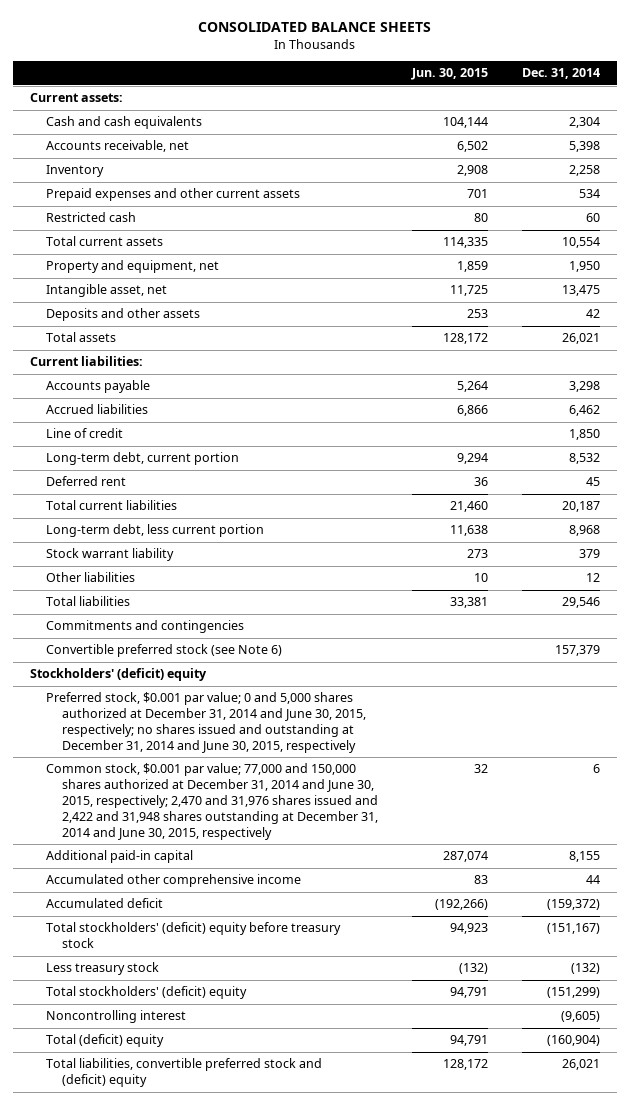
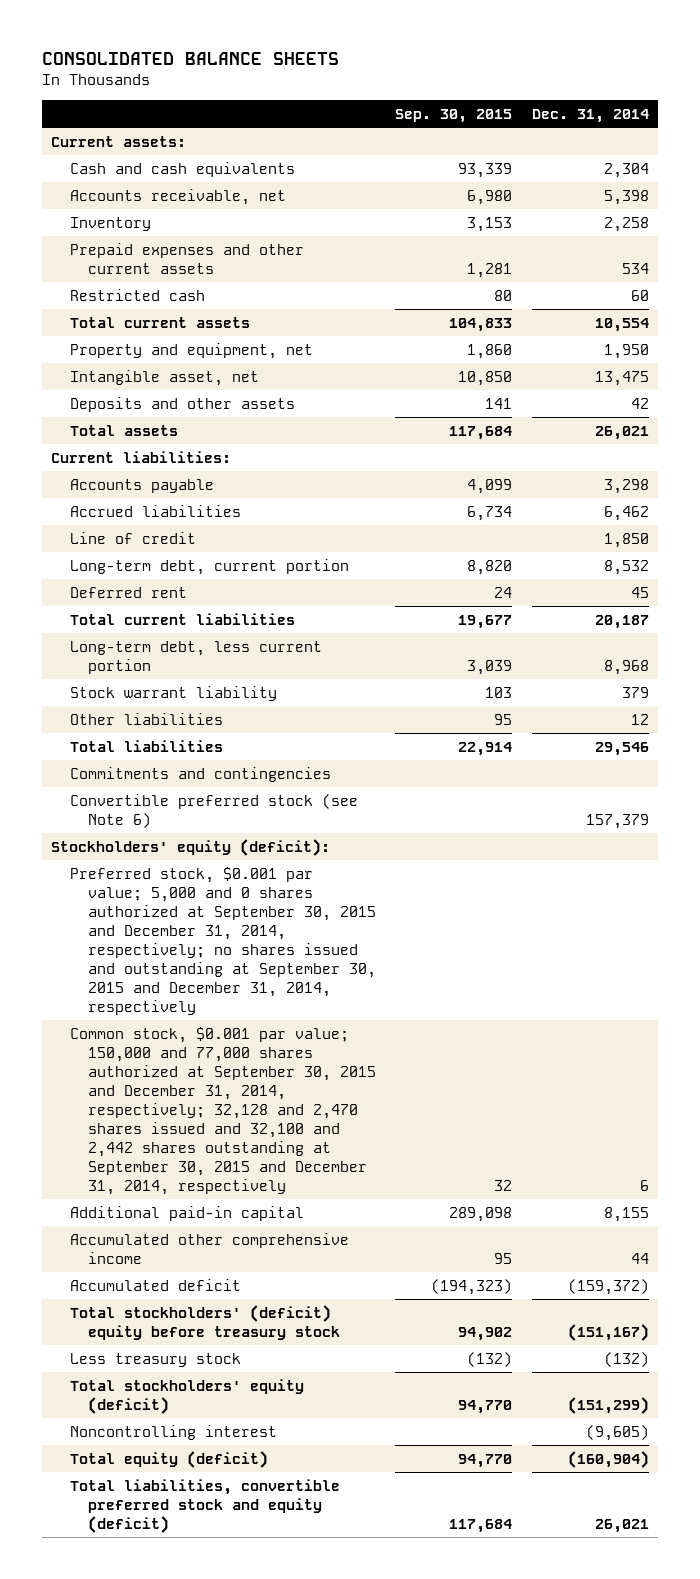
[411,68,489,81] Jun. 30, 2015 -> none
none -> [395,108,513,123] Sep. 30, 2015
[29,668,207,682] Stockholders' (deficit) equity -> [51,838,331,856] Stockholders' equity (deficit):
[45,692,367,753] Preferred stock, $0.001 par value; 0 and 5,000 shares authorized at December 31, 2014 and June 30, 2015, respectively; no shares issued and outstanding at December 31, 2014 and June 30, 2015, respectively -> [69,866,377,1016] Preferred stock, $0.001 par value; 5,000 and 0 shares authorized at September 30, 2015 and December 31, 2014, respectively; no shares issued and outstanding at September 30, 2015 and December 31, 2014, respectively
[45,763,379,840] Common stock, $0.001 par value; 77,000 and 150,000 shares authorized at December 31, 2014 and June 30, 2015, respectively; 2,470 and 31,976 shares issued and 2,422 and 31,948 shares outstanding at December 31, 2014 and June 30, 2015, respectively -> [69,1026,377,1196] Common stock, $0.001 par value; 150,000 and 77,000 shares authorized at September 30, 2015 and December 31, 2014, respectively; 32,128 and 2,470 shares issued and 32,100 and 2,442 shares outstanding at September 30, 2015 and December 31, 2014, respectively
[45,986,247,1000] Total stockholders' (deficit) equity -> [69,1378,304,1414] Total stockholders' equity (deficit)
[45,1034,164,1048] Total (deficit) equity -> [69,1450,268,1468] Total equity (deficit)
[45,1058,322,1088] Total liabilities, convertible preferred stock and (deficit) equity -> [69,1478,340,1533] Total liabilities, convertible preferred stock and equity (deficit)

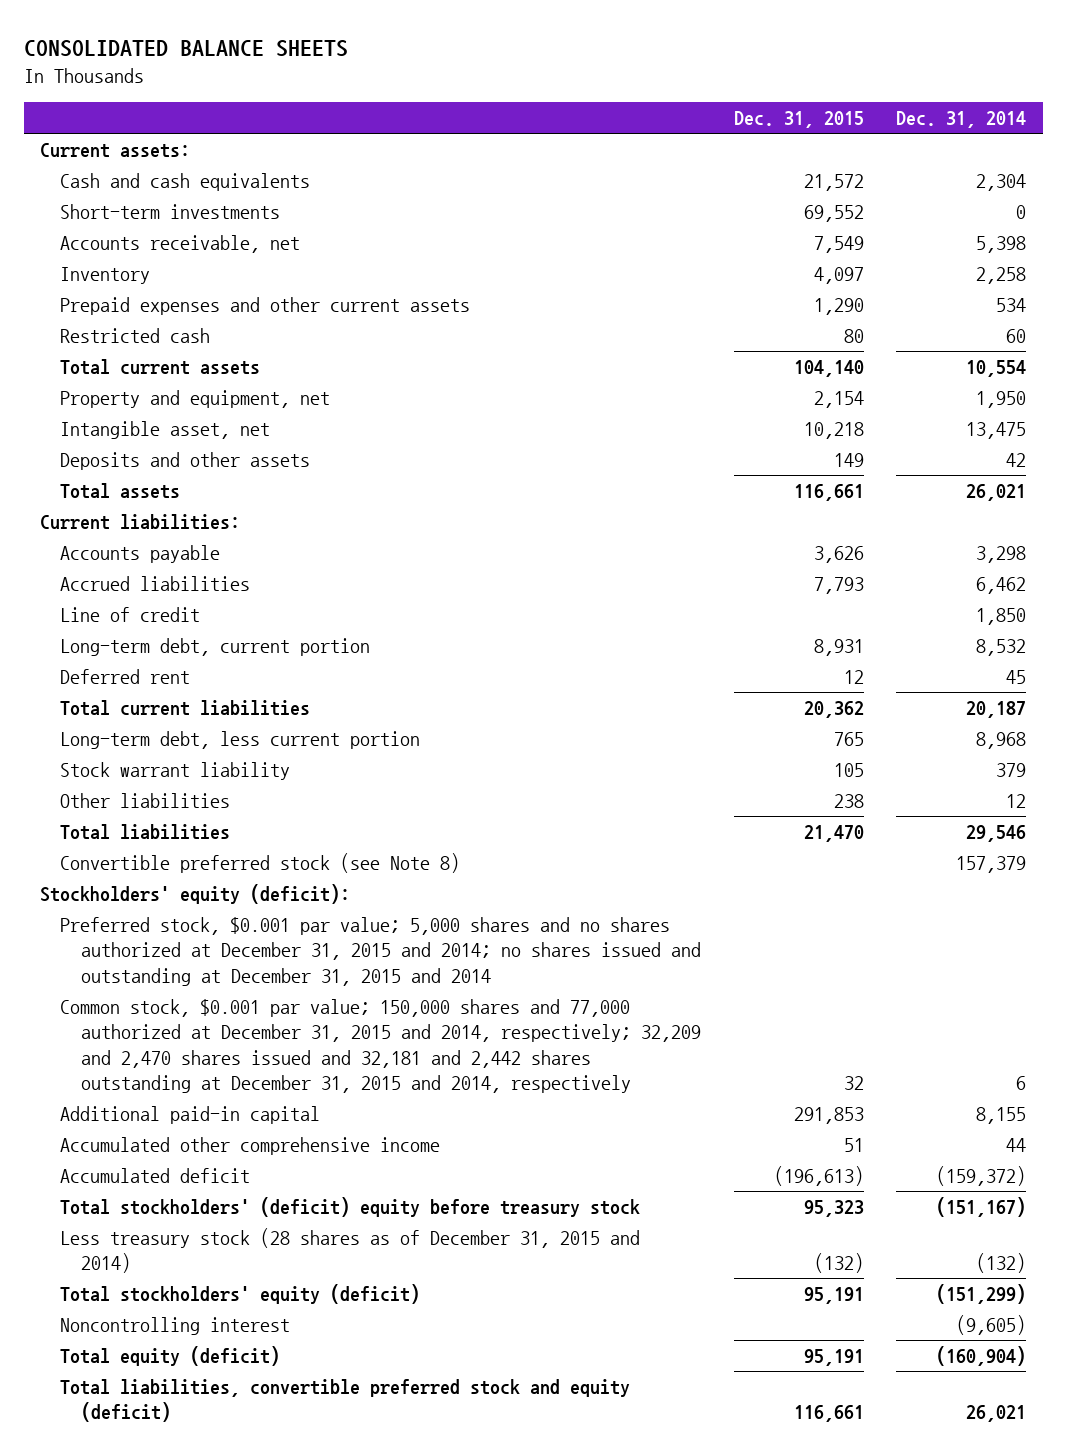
[395,108,513,123] Sep. 30, 2015 -> none
none -> [733,111,864,129] Dec. 31, 2015
none -> [60,203,281,219] Short-term investments
[69,766,331,782] Commitments and contingencies -> none
[69,793,358,828] Convertible preferred stock (see Note 6) -> [60,852,461,873] Convertible preferred stock (see Note 8)
[69,866,377,1016] Preferred stock, $0.001 par value; 5,000 and 0 shares authorized at September 30, 2015 and December 31, 2014, respectively; no shares issued and outstanding at September 30, 2015 and December 31, 2014, respectively -> [60,916,701,986] Preferred stock, $0.001 par value; 5,000 shares and no shares authorized at December 31, 2015 and 2014; no shares issued and outstanding at December 31, 2015 and 2014
[69,1026,377,1196] Common stock, $0.001 par value; 150,000 and 77,000 shares authorized at September 30, 2015 and December 31, 2014, respectively; 32,128 and 2,470 shares issued and 32,100 and 2,442 shares outstanding at September 30, 2015 and December 31, 2014, respectively -> [60,998,701,1093] Common stock, $0.001 par value; 150,000 shares and 77,000 authorized at December 31, 2015 and 2014, respectively; 32,209 and 2,470 shares issued and 32,181 and 2,442 shares outstanding at December 31, 2015 and 2014, respectively
[69,1352,241,1367] Less treasury stock -> [60,1227,641,1274] Less treasury stock (28 shares as of December 31, 2015 and 2014)

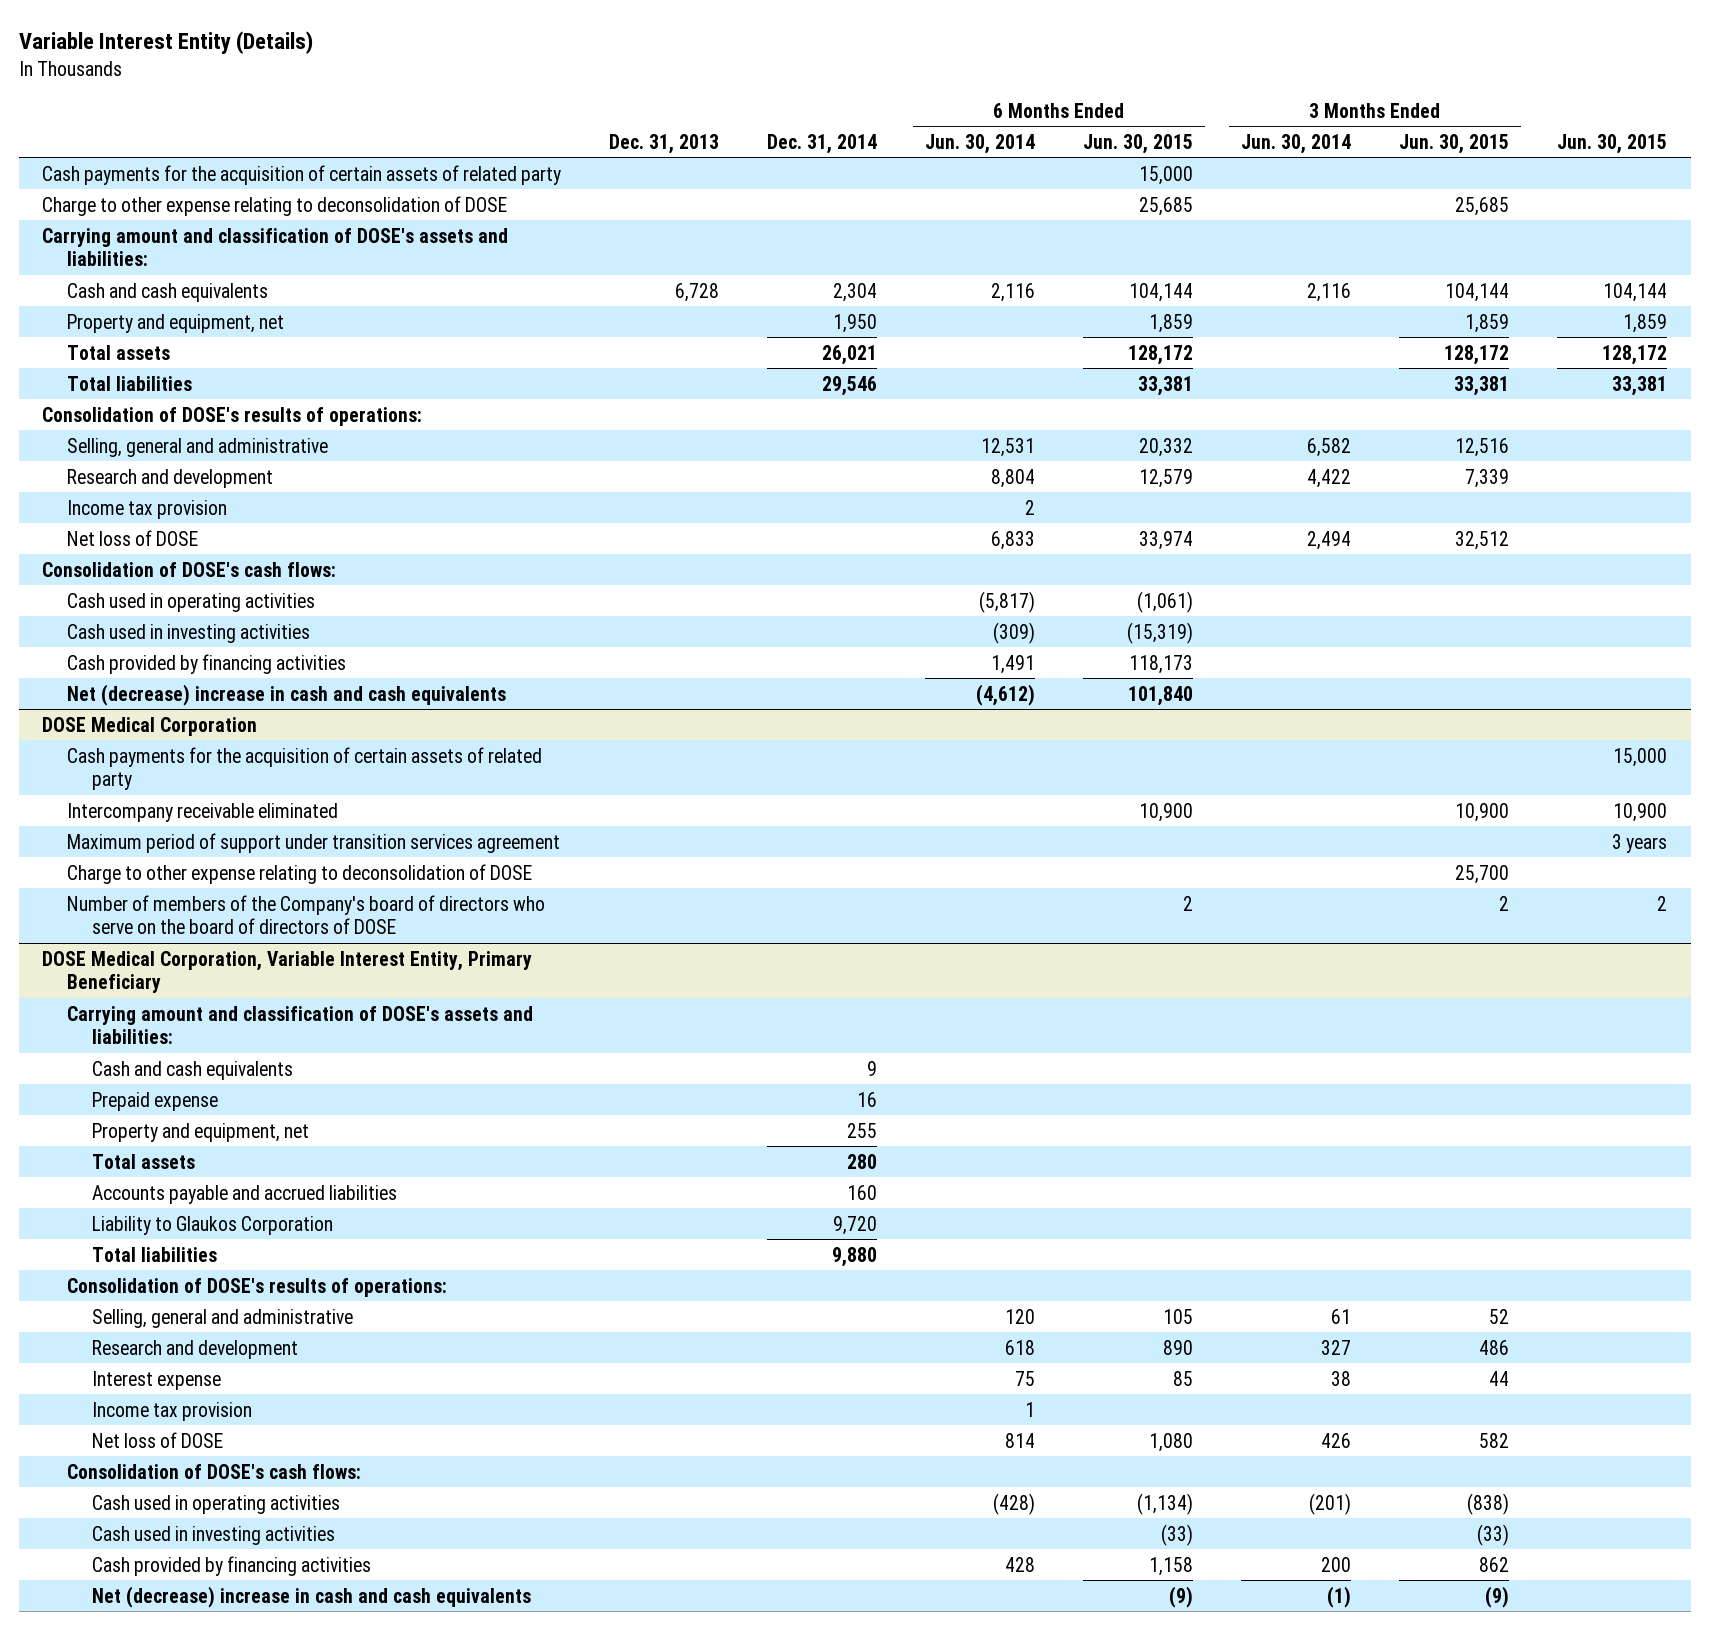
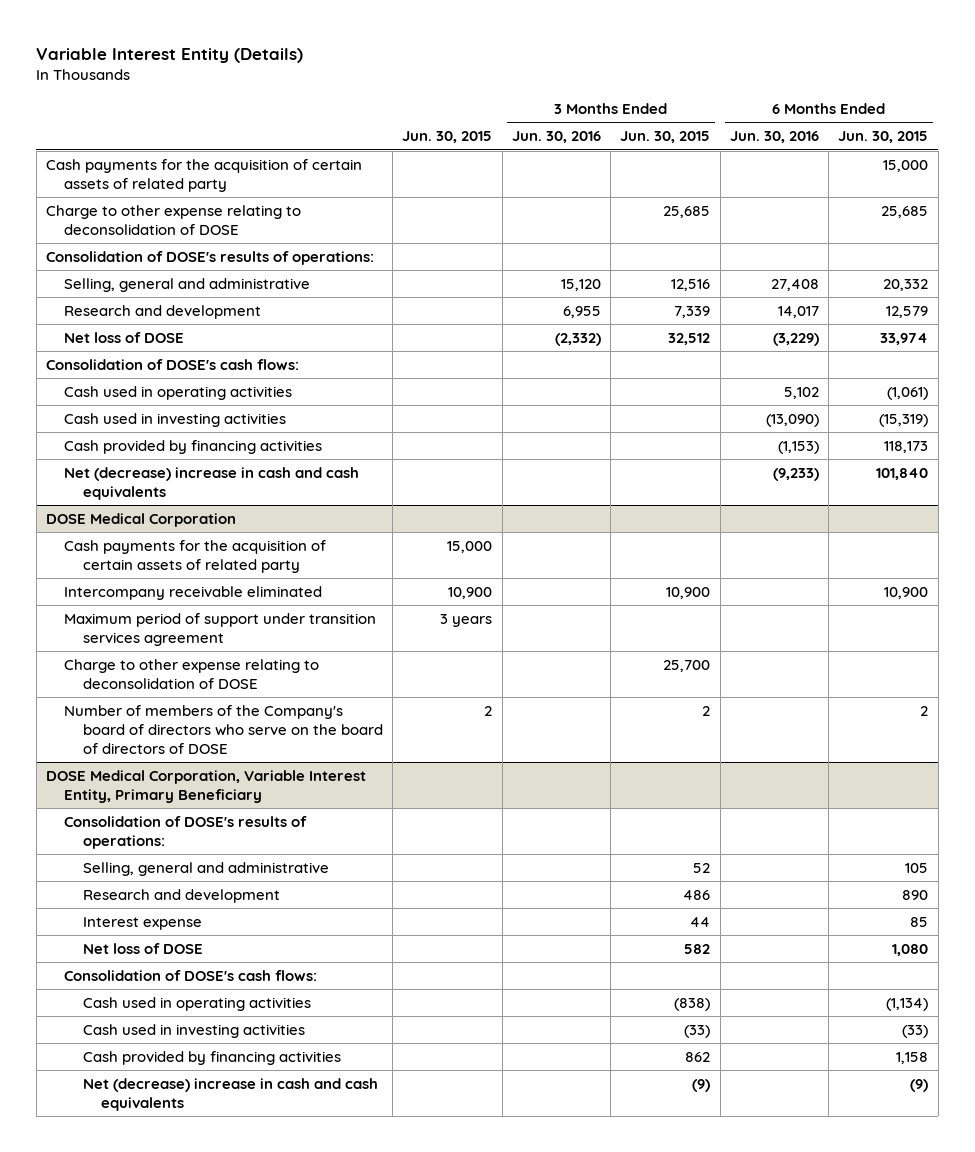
[609,133,720,154] Dec. 31, 2013 -> none
[767,133,878,154] Dec. 31, 2014 -> none
[925,133,1036,154] Jun. 30, 2014 -> none
[1241,133,1352,154] Jun. 30, 2014 -> none
none -> [511,131,601,144] Jun. 30, 2016
none -> [729,131,819,144] Jun. 30, 2016
[42,227,509,267] Carrying amount and classification of DOSE's assets and liabilities: -> none
[67,282,269,302] Cash and cash equivalents -> none
[67,313,285,333] Property and equipment, net -> none
[67,344,171,360] Total assets -> none
[67,375,193,391] Total liabilities -> none
[67,499,228,519] Income tax provision -> none
[67,1005,534,1045] Carrying amount and classification of DOSE's assets and liabilities: -> none
[92,1060,294,1080] Cash and cash equivalents -> none
[92,1091,219,1111] Prepaid expense -> none
[92,1122,310,1142] Property and equipment, net -> none
[92,1153,196,1169] Total assets -> none
[92,1184,398,1204] Accounts payable and accrued liabilities -> none
[92,1215,334,1235] Liability to Glaukos Corporation -> none
[92,1246,218,1262] Total liabilities -> none
[92,1401,253,1421] Income tax provision -> none

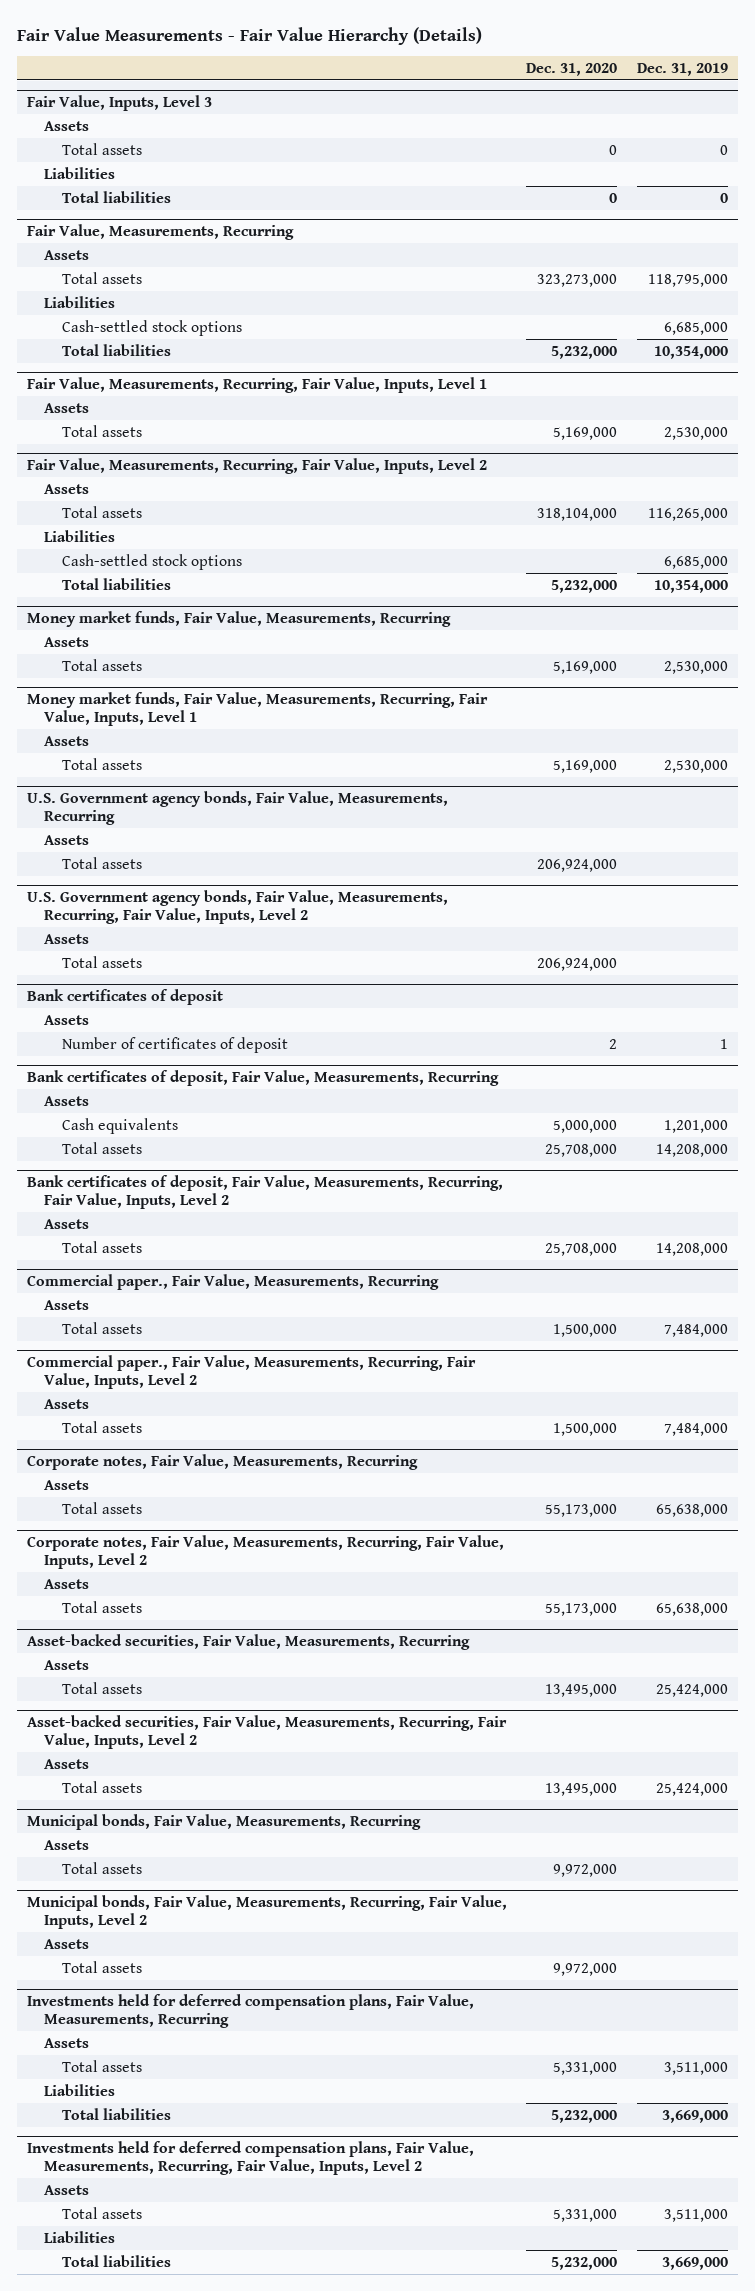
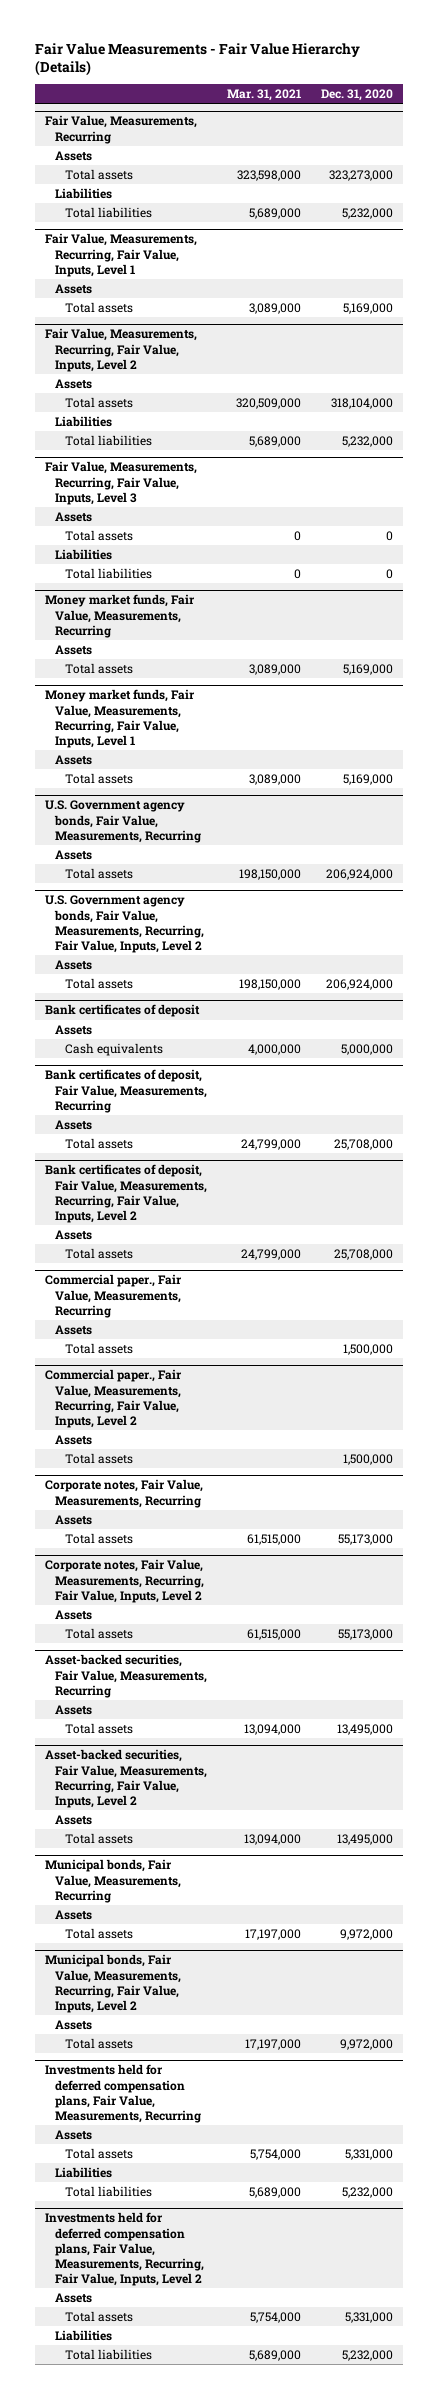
[636,62,728,76] Dec. 31, 2019 -> none
none -> [227,89,302,102] Mar. 31, 2021
[26,94,212,111] Fair Value, Inputs, Level 3 -> none
[44,120,90,131] Assets -> none
[62,142,143,155] Total assets -> none
[44,166,116,179] Liabilities -> none
[62,190,172,203] Total liabilities -> none
[62,319,243,336] Cash-settled stock options -> none
[62,553,243,570] Cash-settled stock options -> none
none -> [44,461,197,505] Fair Value, Measurements, Recurring, Fair Value, Inputs, Level 3
none -> [55,511,93,522] Assets
none -> [65,529,134,541] Total assets
none -> [55,548,113,560] Liabilities
none -> [65,567,153,579] Total liabilities
[62,1036,289,1053] Number of certificates of deposit -> none
none -> [65,1042,164,1056] Cash equivalents
[62,1117,179,1134] Cash equivalents -> none

